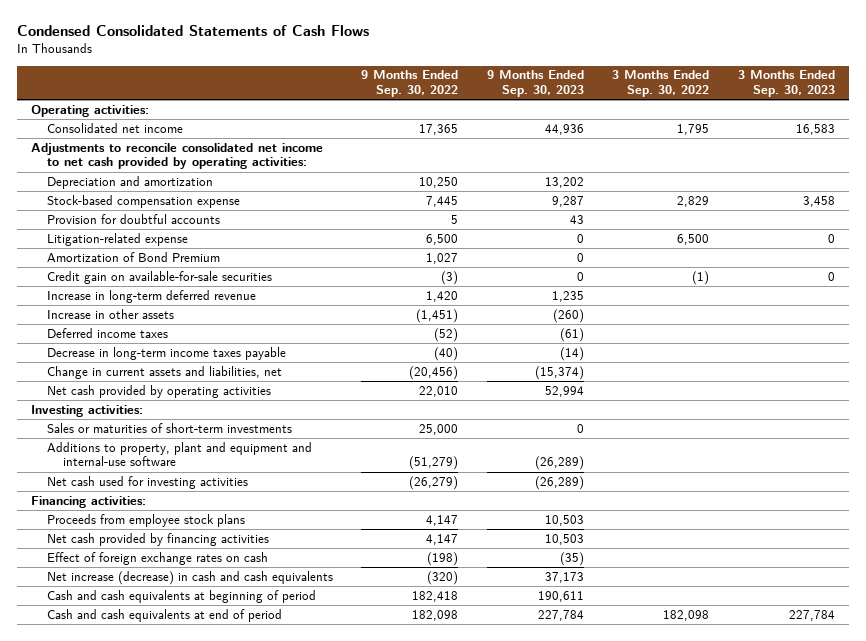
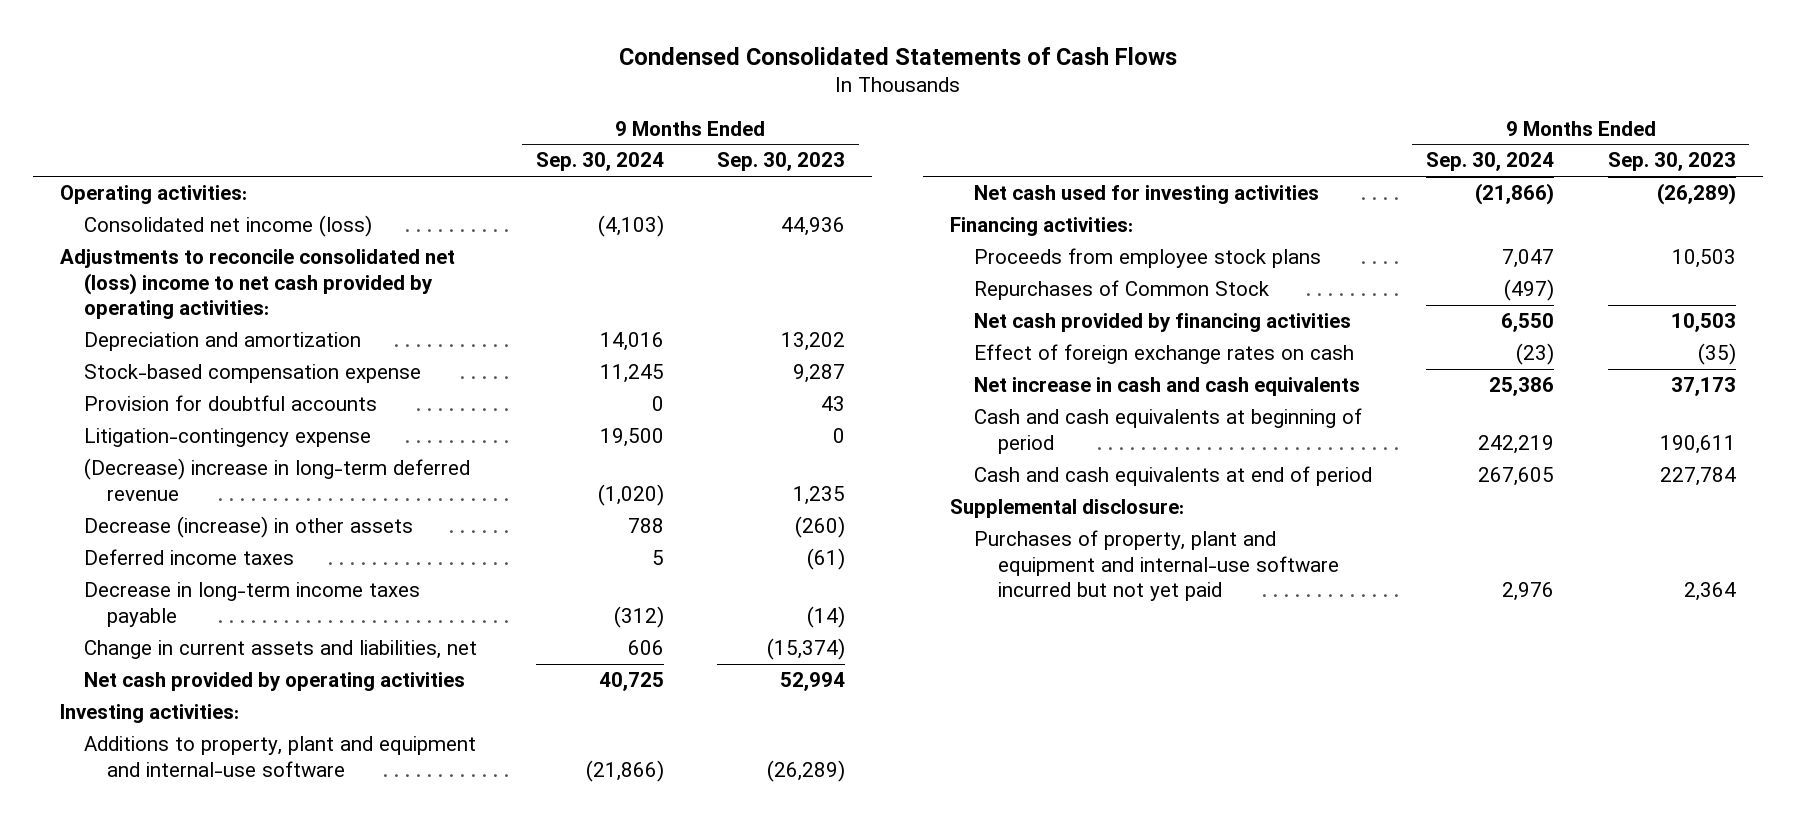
[361,70,459,98] 9 Months Ended Sep. 30, 2022 -> none
[612,70,710,98] 3 Months Ended Sep. 30, 2022 -> none
[737,70,835,98] 3 Months Ended Sep. 30, 2023 -> none
none -> [535,152,664,172] Sep. 30, 2024
[46,122,183,133] Consolidated net income -> [83,215,372,238] Consolidated net income (loss)
[30,142,323,170] Adjustments to reconcile consolidated net income to net cash provided by operating activities: -> [59,249,455,320] Adjustments to reconcile consolidated net (loss) income to net cash provided by operating activities:
[46,251,220,262] Amortization of Bond Premium -> none
[46,270,272,284] Credit gain on available-for-sale securities -> none
[46,232,188,246] Litigation-related expense -> [83,428,371,448] Litigation-contingency expense
[46,289,256,303] Increase in long-term deferred revenue -> [83,458,470,501] (Decrease) increase in long-term deferred revenue
[46,308,174,319] Increase in other assets -> [83,516,413,539] Decrease (increase) in other assets
[46,422,292,433] Sales or maturities of short-term investments -> none
none -> [973,280,1269,301] Repurchases of Common Stock
[46,570,333,585] Net increase (decrease) in cash and cash equivalents -> [973,377,1360,397] Net increase in cash and cash equivalents
none -> [950,499,1185,519] Supplemental disclosure:
none -> [973,530,1339,602] Purchases of property, plant and equipment and internal-use software incurred but not yet paid

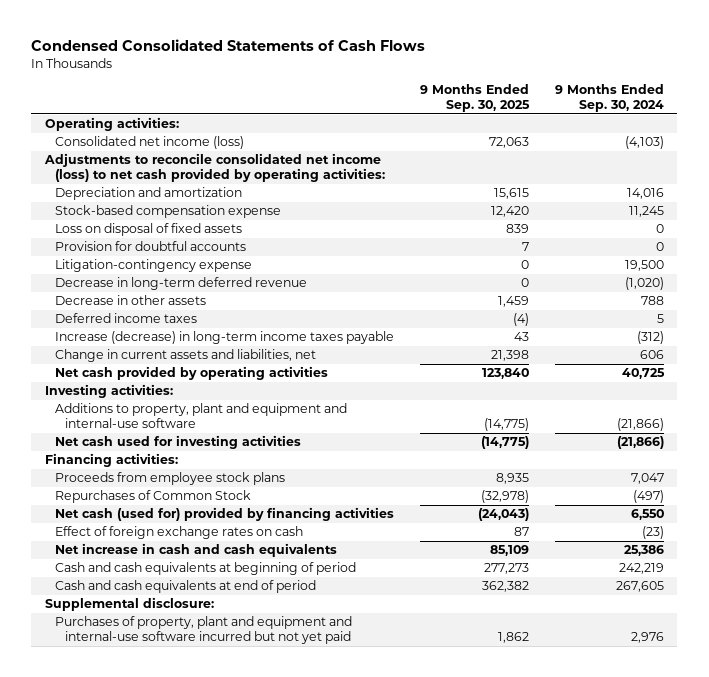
[717,152,846,172] Sep. 30, 2023 -> none
none -> [419,84,530,113] 9 Months Ended Sep. 30, 2025
[59,249,455,320] Adjustments to reconcile consolidated net (loss) income to net cash provided by operating activities: -> [43,153,385,183] Adjustments to reconcile consolidated net income (loss) to net cash provided by operating activities:
none -> [54,223,242,237] Loss on disposal of fixed assets
[83,458,470,501] (Decrease) increase in long-term deferred revenue -> [54,277,307,291] Decrease in long-term deferred revenue
[83,516,413,539] Decrease (increase) in other assets -> [54,295,206,306] Decrease in other assets
[83,582,420,627] Decrease in long-term income taxes payable -> [54,331,394,345] Increase (decrease) in long-term income taxes payable
[973,313,1351,333] Net cash provided by financing activities -> [54,507,394,522] Net cash (used for) provided by financing activities

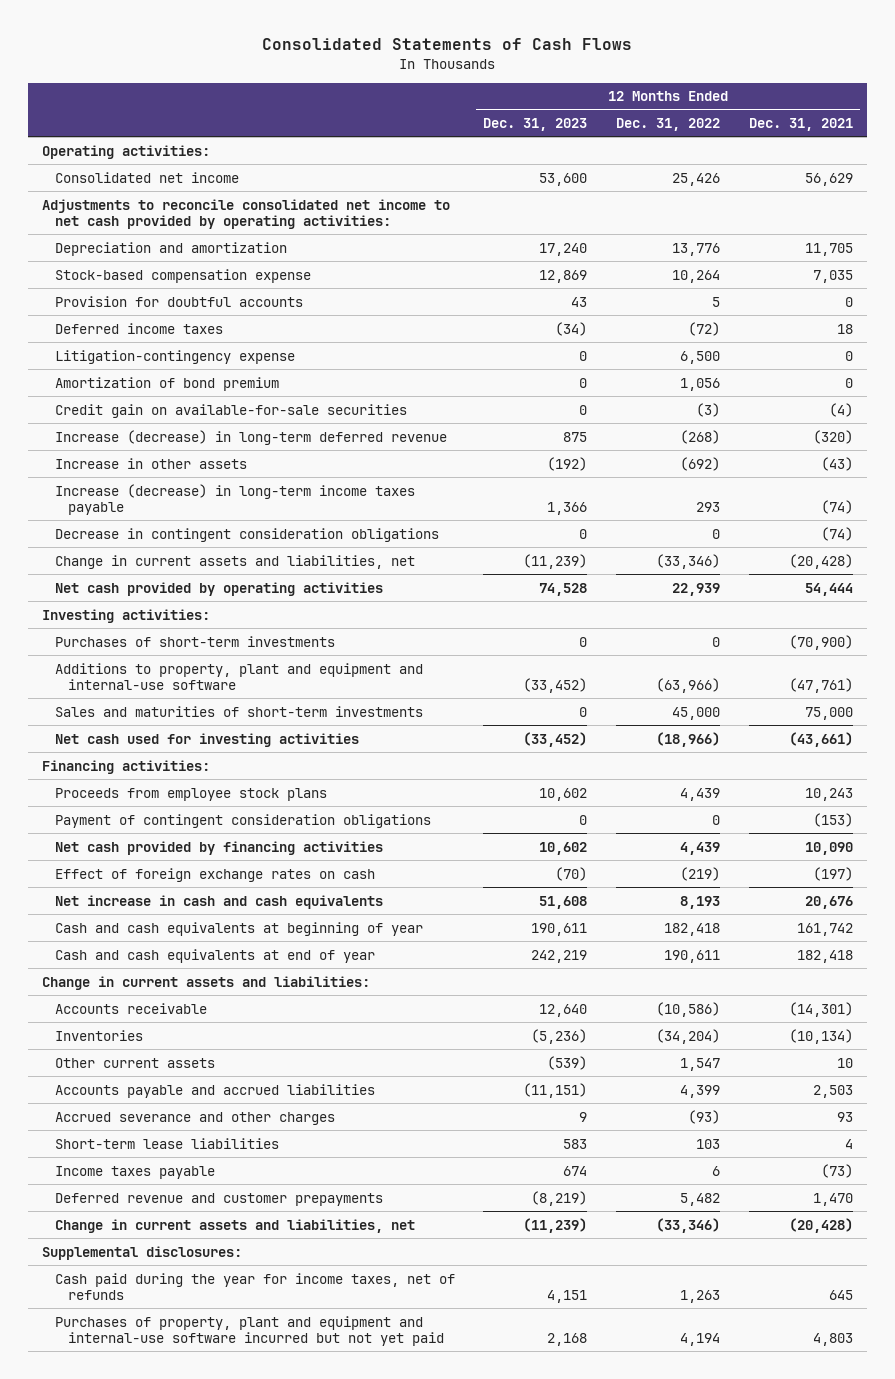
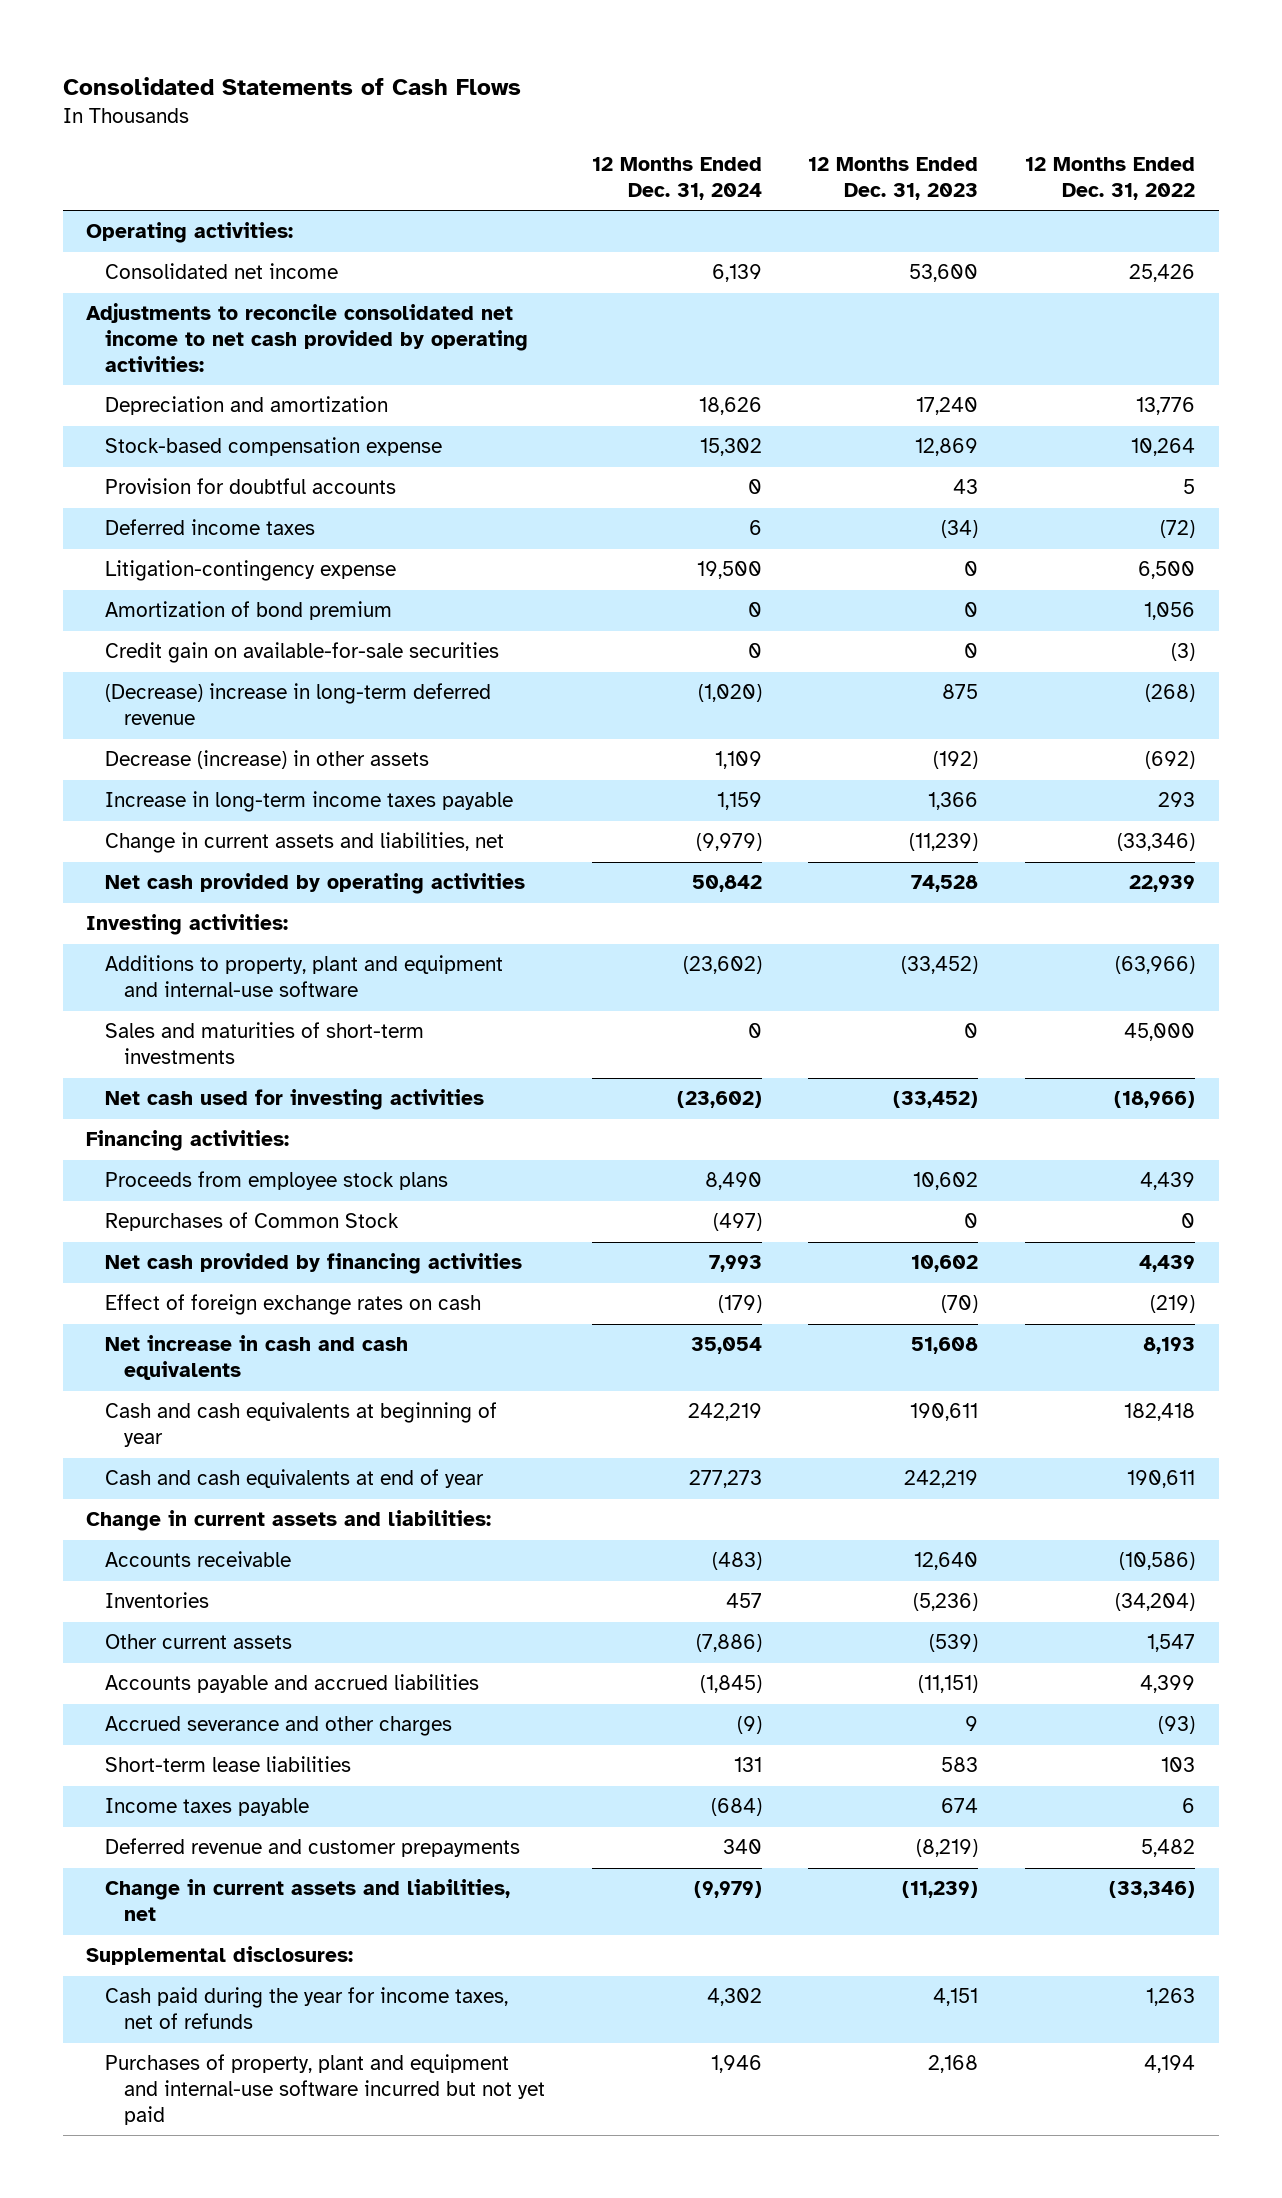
[748,118,853,132] Dec. 31, 2021 -> none
none -> [591,157,762,200] 12 Months Ended Dec. 31, 2024
[54,527,439,542] Decrease in contingent consideration obligations -> none
[54,429,447,445] Increase (decrease) in long-term deferred revenue -> [104,683,491,726] (Decrease) increase in long-term deferred revenue
[54,457,247,469] Increase in other assets -> [104,750,429,770] Decrease (increase) in other assets
[54,483,415,515] Increase (decrease) in long-term income taxes payable -> [104,791,513,813] Increase in long-term income taxes payable
[54,635,335,647] Purchases of short-term investments -> none
[54,813,431,828] Payment of contingent consideration obligations -> none
none -> [104,1212,399,1232] Repurchases of Common Stock

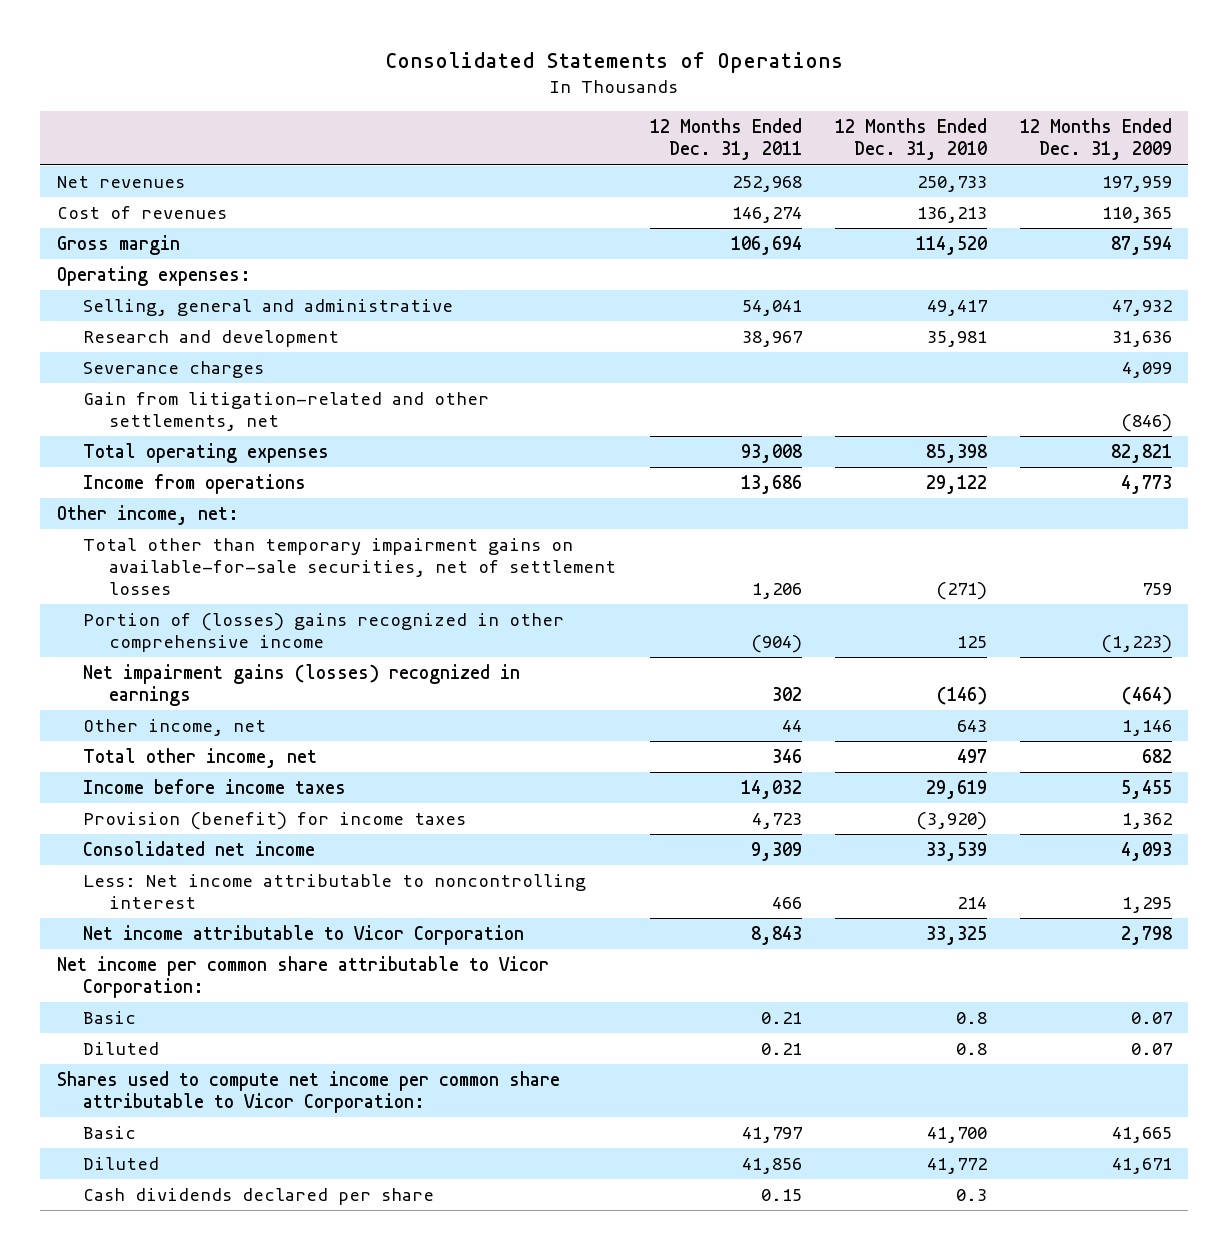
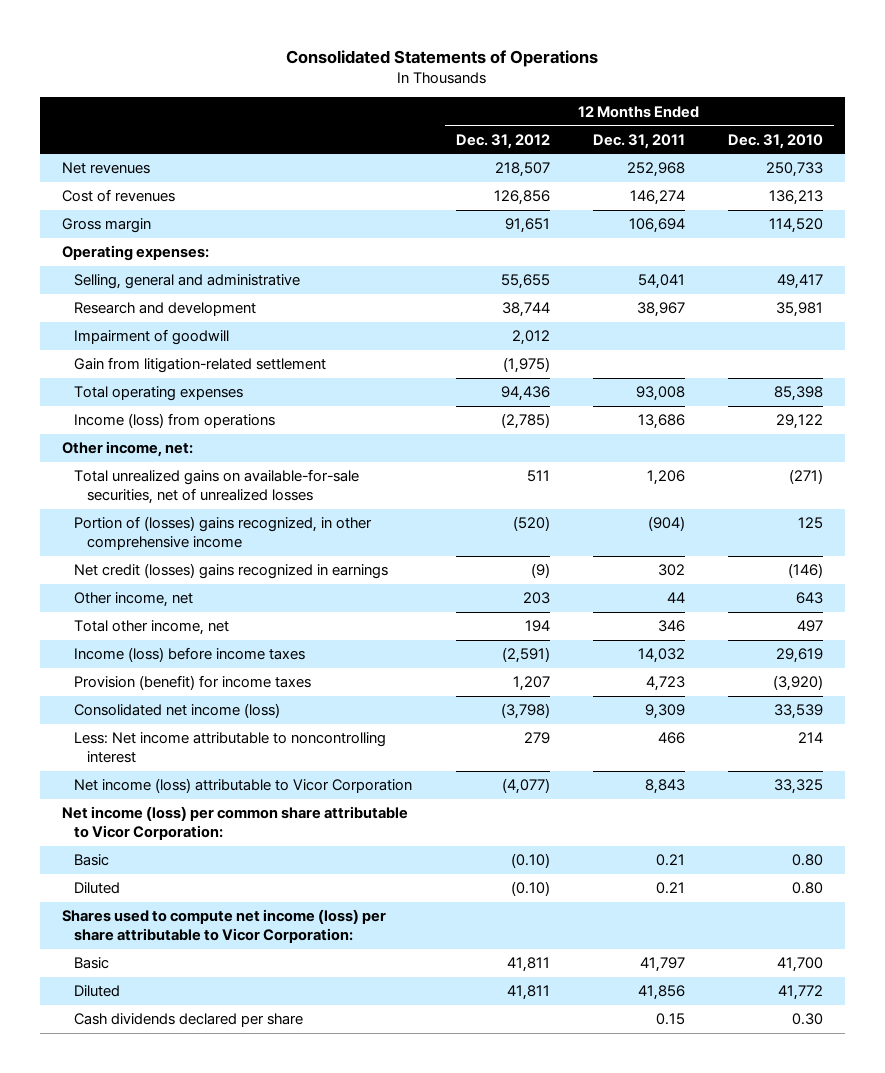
[1019,118,1172,161] 12 Months Ended Dec. 31, 2009 -> none
none -> [455,133,550,149] Dec. 31, 2012
[83,361,265,379] Severance charges -> none
none -> [74,329,230,346] Impairment of goodwill
[83,392,490,432] Gain from litigation-related and other settlements, net -> [74,357,327,374] Gain from litigation-related settlement
[83,474,307,495] Income from operations -> [74,413,276,429] Income (loss) from operations
[83,538,617,596] Total other than temporary impairment gains on available-for-sale securities, net of settlement losses -> [74,469,360,504] Total unrealized gains on available-for-sale securities, net of unrealized losses
[83,613,565,653] Portion of (losses) gains recognized in other comprehensive income -> [74,516,373,550] Portion of (losses) gains recognized, in other comprehensive income
[83,664,521,707] Net impairment gains (losses) recognized in earnings -> [74,563,389,580] Net credit (losses) gains recognized in earnings
[83,779,347,795] Income before income taxes -> [74,647,306,663] Income (loss) before income taxes
[83,841,316,857] Consolidated net income -> [74,703,281,719] Consolidated net income (loss)
[83,925,525,946] Net income attributable to Vicor Corporation -> [74,778,413,794] Net income (loss) attributable to Vicor Corporation
[56,956,549,999] Net income per common share attributable to Vicor Corporation: -> [61,806,408,840] Net income (loss) per common share attributable to Vicor Corporation:
[955,1012,987,1025] 0.8 -> [792,854,824,867] 0.80
[955,1043,987,1056] 0.8 -> [792,882,824,895] 0.80
[56,1071,560,1114] Shares used to compute net income per common share attributable to Vicor Corporation: -> [61,909,386,943] Shares used to compute net income (loss) per share attributable to Vicor Corporation:
[955,1189,987,1202] 0.3 -> [792,1013,824,1026] 0.30

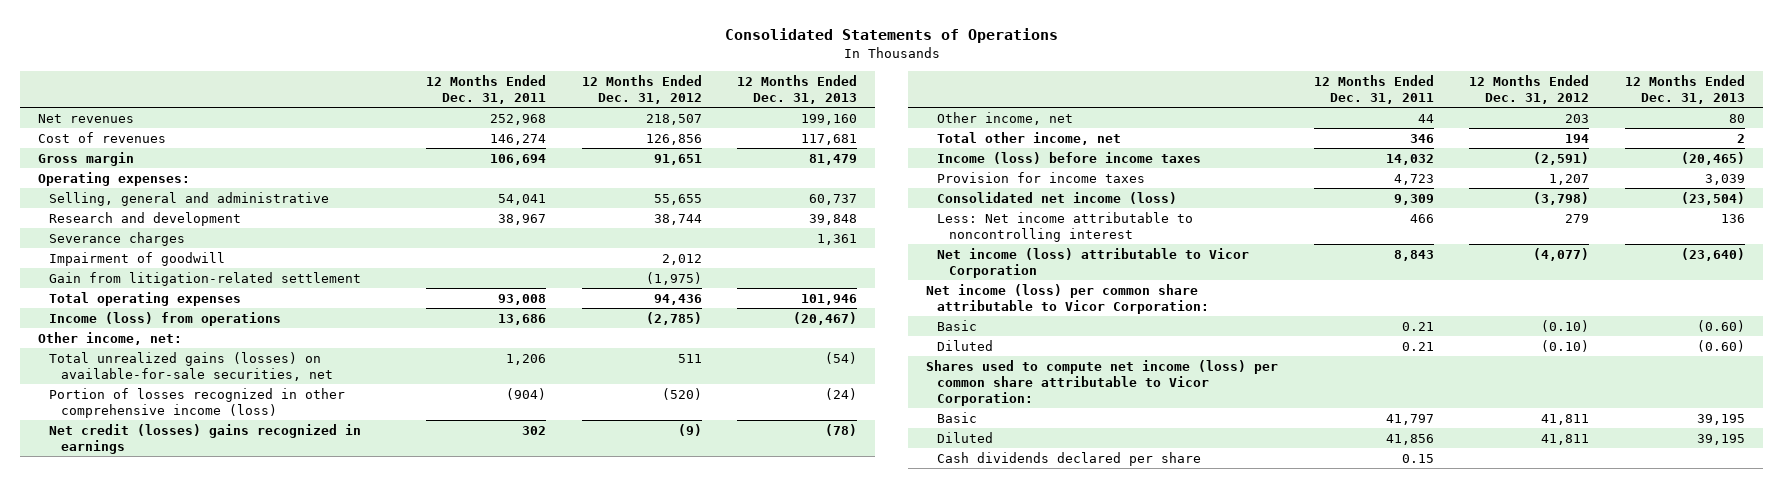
[728,133,824,149] Dec. 31, 2010 -> none
none -> [737,74,858,104] 12 Months Ended Dec. 31, 2013
none -> [49,231,186,246] Severance charges
[74,469,360,504] Total unrealized gains on available-for-sale securities, net of unrealized losses -> [49,351,333,381] Total unrealized gains (losses) on available-for-sale securities, net
[74,516,373,550] Portion of (losses) gains recognized, in other comprehensive income -> [49,387,346,418] Portion of losses recognized in other comprehensive income (loss)
[74,675,312,691] Provision (benefit) for income taxes -> [937,171,1146,183] Provision for income taxes
[61,909,386,943] Shares used to compute net income (loss) per share attributable to Vicor Corporation: -> [925,359,1278,406] Shares used to compute net income (loss) per common share attributable to Vicor Corporation:

